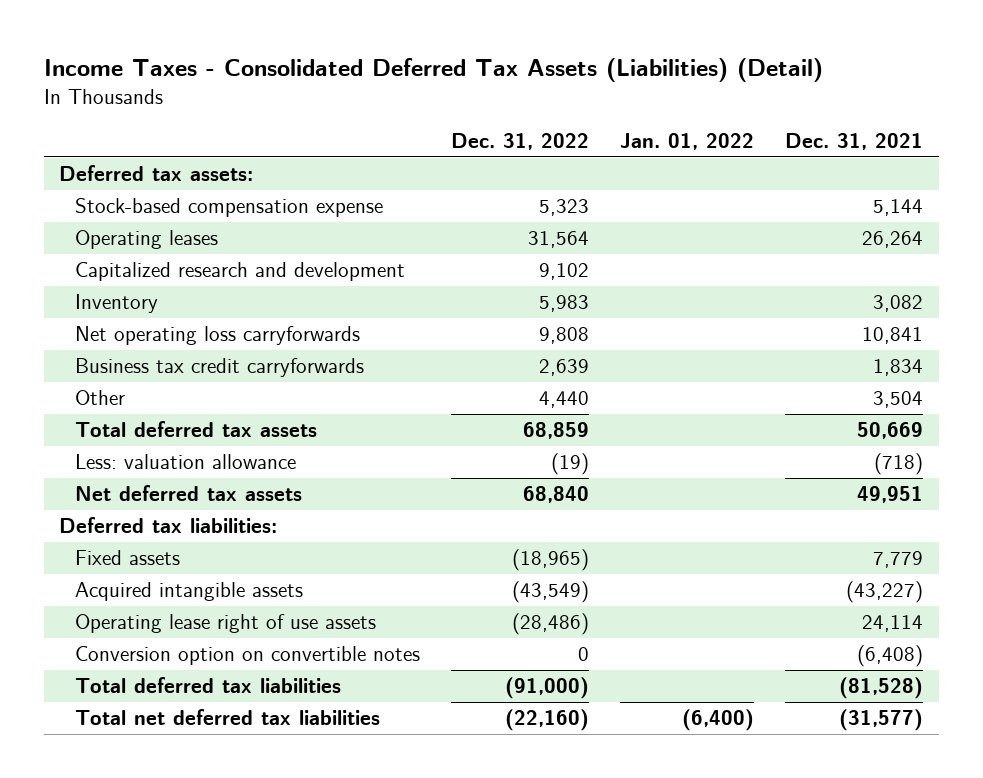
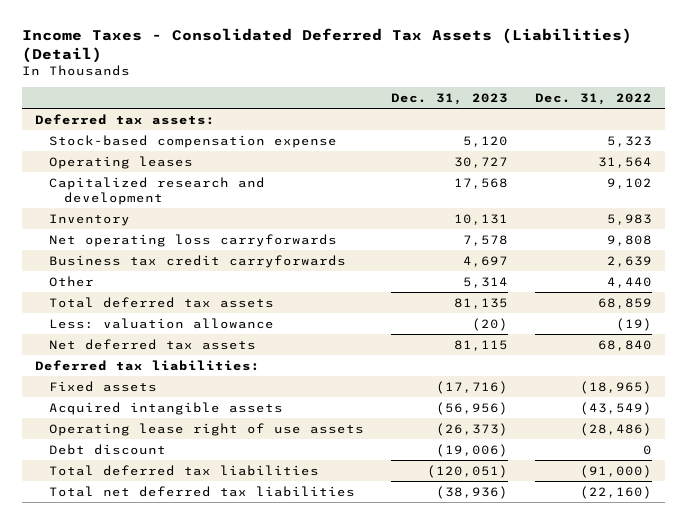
[620,133,755,151] Jan. 01, 2022 -> none
[785,133,924,151] Dec. 31, 2021 -> none
none -> [391,92,509,105] Dec. 31, 2023
[74,646,420,666] Conversion option on convertible notes -> none
none -> [49,443,167,455] Debt discount

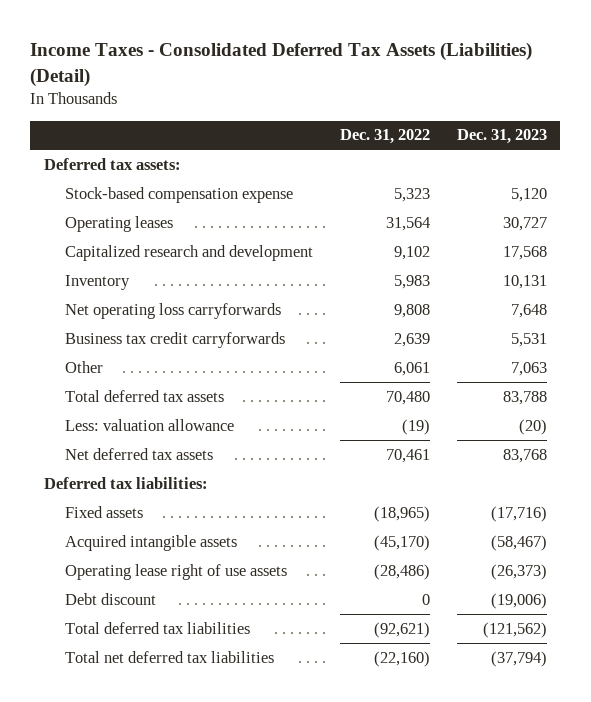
[463,234,509,246] 7,578 -> [510,303,547,318] 7,648
[463,255,509,267] 4,697 -> [510,332,547,347] 5,531
[463,276,509,288] 5,314 -> [510,361,547,376] 7,063
[606,276,652,288] 4,440 -> [393,361,430,376] 6,061
[454,297,509,309] 81,135 -> [502,390,547,405] 83,788
[597,297,652,309] 68,859 -> [385,390,430,405] 70,480
[454,339,509,351] 81,115 -> [502,448,547,463] 83,768
[597,339,652,351] 68,840 -> [385,448,430,463] 70,461
[436,401,509,415] (56,956) -> [490,534,547,551] (58,467)
[579,401,652,415] (43,549) -> [373,534,430,551] (45,170)
[427,464,509,478] (120,051) -> [482,621,547,638] (121,562)
[579,464,652,478] (91,000) -> [373,621,430,638] (92,621)
[436,485,509,499] (38,936) -> [490,650,547,667] (37,794)

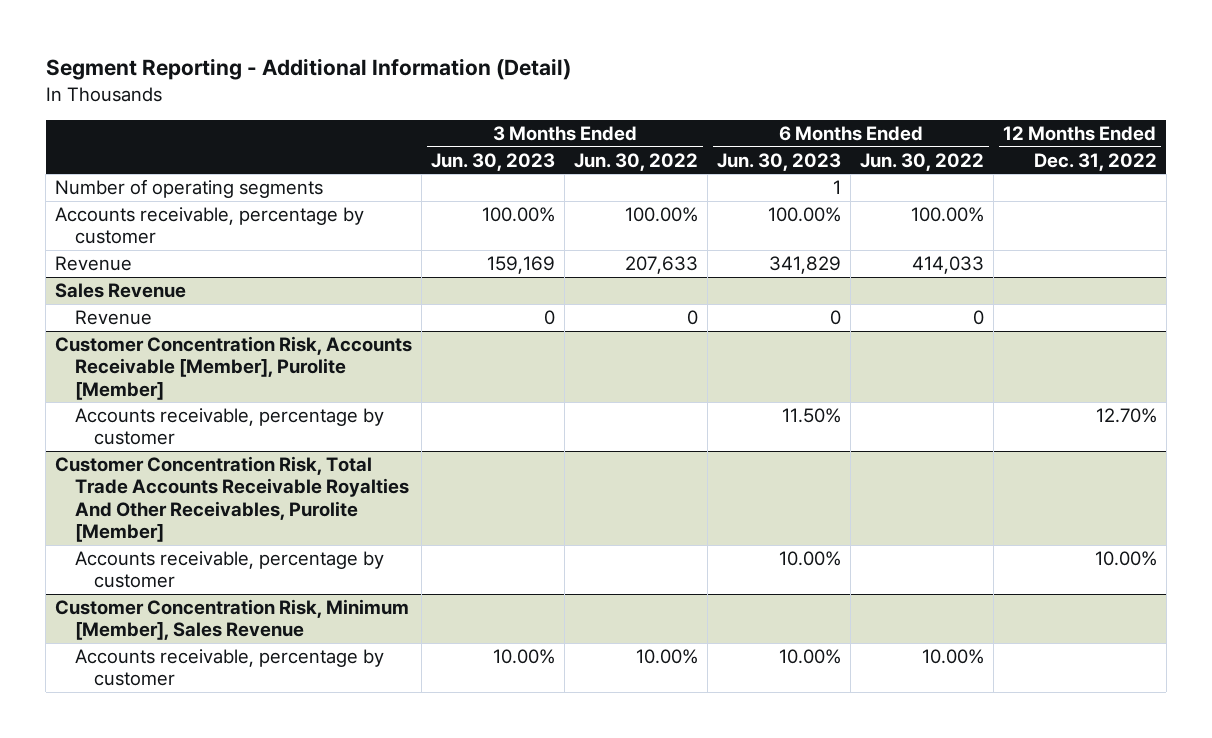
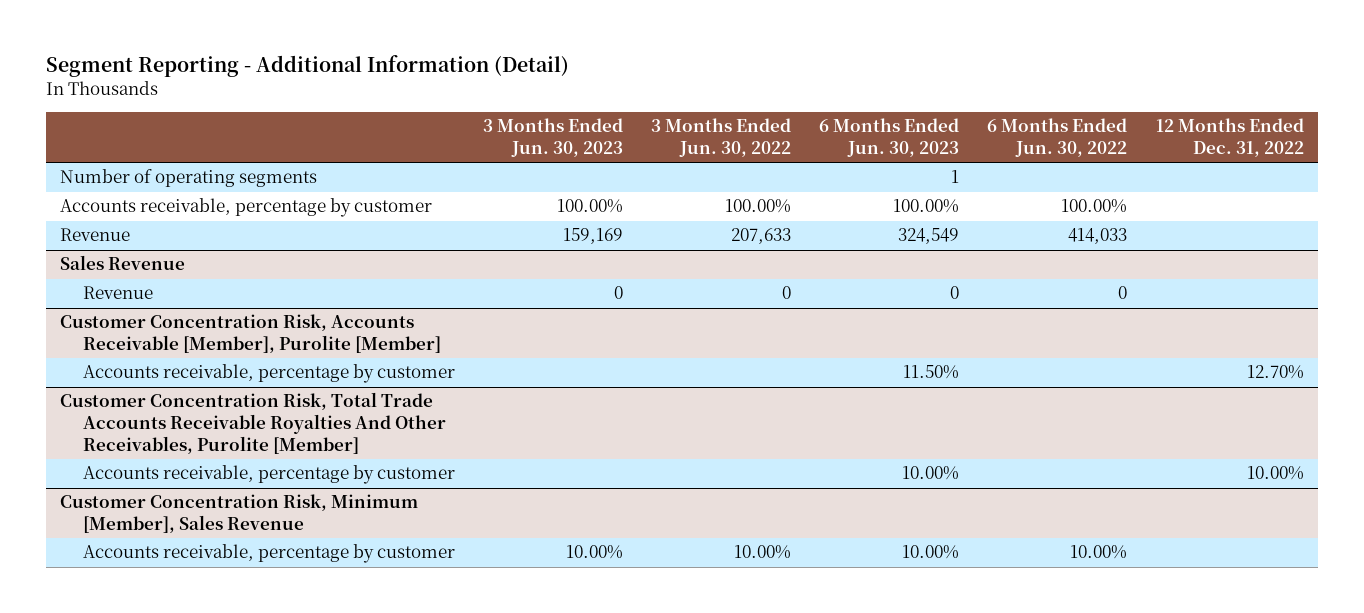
[769,256,842,275] 341,829 -> [898,228,960,245] 324,549

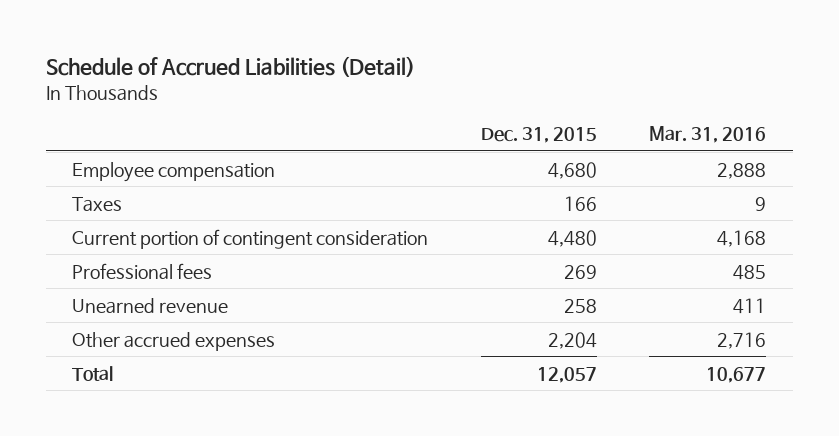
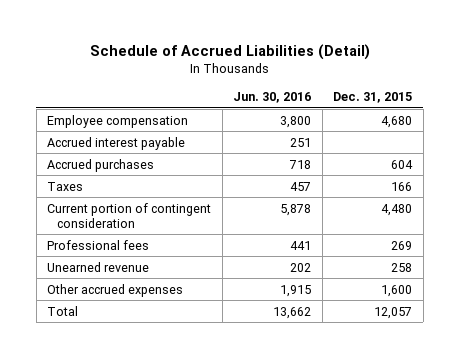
[649,126,767,144] Mar. 31, 2016 -> none
none -> [233,91,312,103] Jun. 30, 2016
none -> [47,136,186,150] Accrued interest payable
none -> [47,158,155,172] Accrued purchases
[547,331,597,349] 2,204 -> [381,284,413,297] 1,600

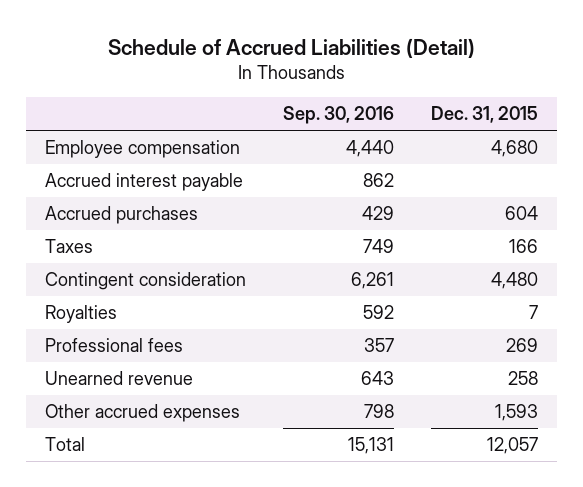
[233,91,312,103] Jun. 30, 2016 -> none
none -> [283,106,395,125] Sep. 30, 2016
[47,202,212,228] Current portion of contingent consideration -> [44,272,246,291] Contingent consideration
none -> [44,305,117,324] Royalties
[381,284,413,297] 1,600 -> [495,404,539,422] 1,593

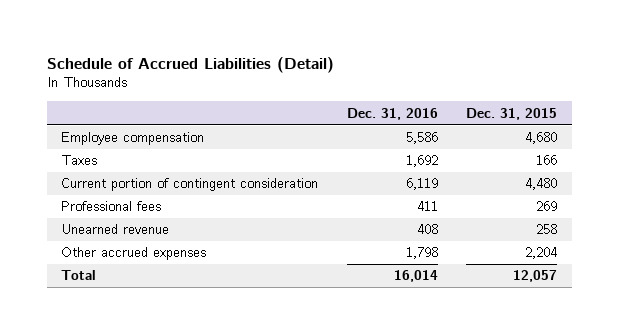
[283,106,395,125] Sep. 30, 2016 -> none
none -> [346,107,438,120] Dec. 31, 2016
[44,173,243,192] Accrued interest payable -> none
[44,206,198,225] Accrued purchases -> none
[44,305,117,324] Royalties -> none
[44,272,246,291] Contingent consideration -> [61,178,319,192] Current portion of contingent consideration
[495,404,539,422] 1,593 -> [525,247,558,260] 2,204

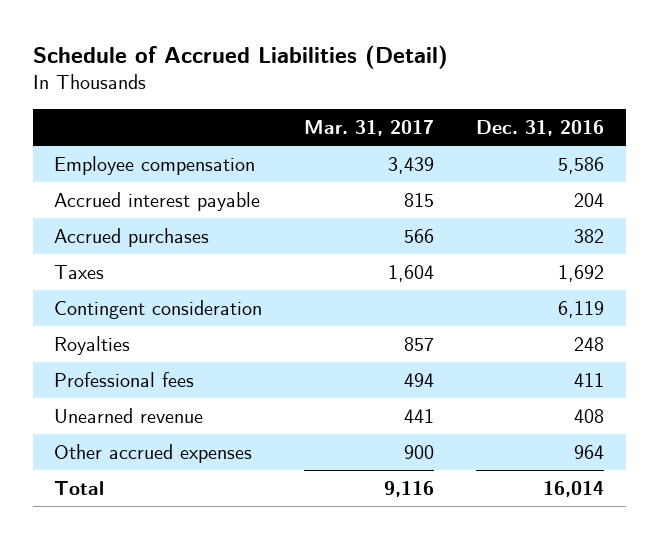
[466,107,558,120] Dec. 31, 2015 -> none
none -> [304,119,435,136] Mar. 31, 2017
none -> [53,191,260,211] Accrued interest payable
none -> [53,227,209,247] Accrued purchases
[61,178,319,192] Current portion of contingent consideration -> [53,299,262,319] Contingent consideration
none -> [53,335,130,355] Royalties
[405,247,438,260] 1,798 -> [574,444,605,459] 964

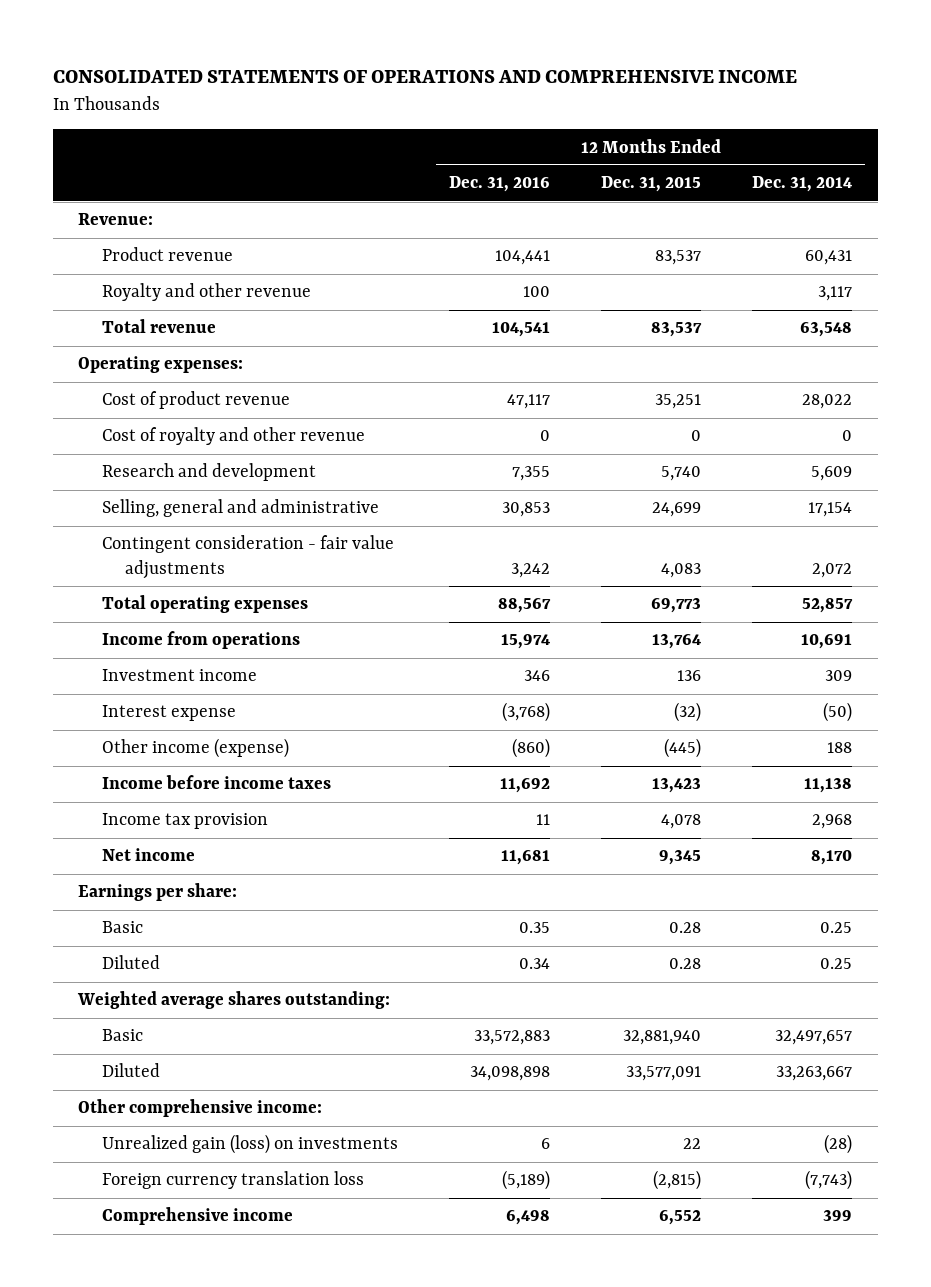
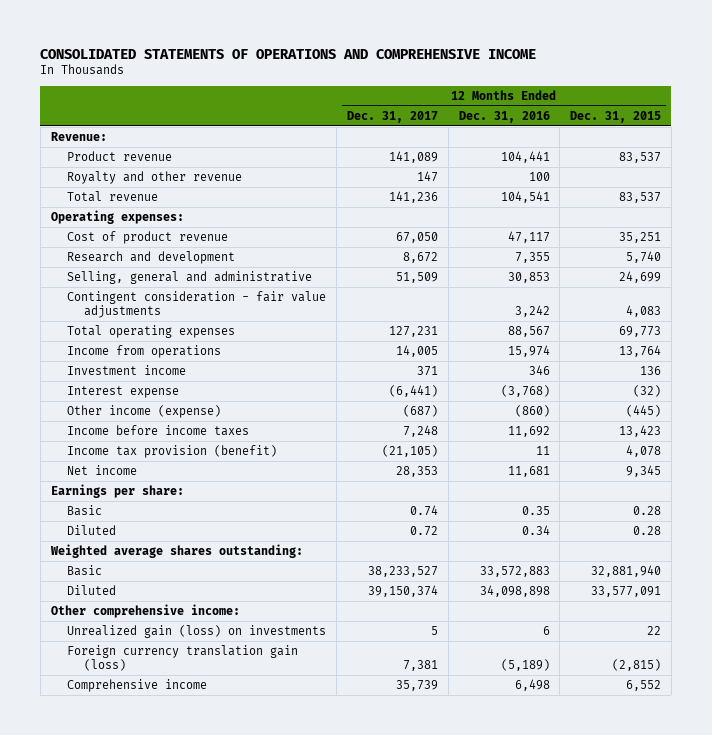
[752,176,853,193] Dec. 31, 2014 -> none
none -> [347,110,439,123] Dec. 31, 2017
[101,427,365,446] Cost of royalty and other revenue -> none
[101,813,268,830] Income tax provision -> [67,445,278,459] Income tax provision (benefit)
[101,1171,364,1190] Foreign currency translation loss -> [67,645,299,671] Foreign currency translation gain (loss)

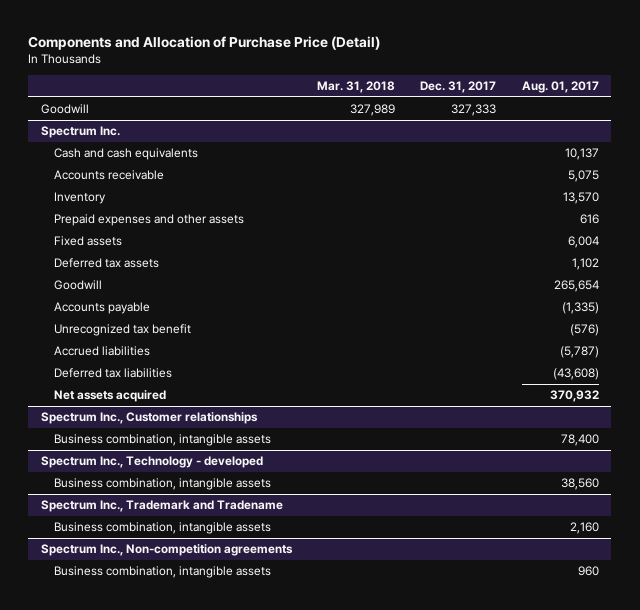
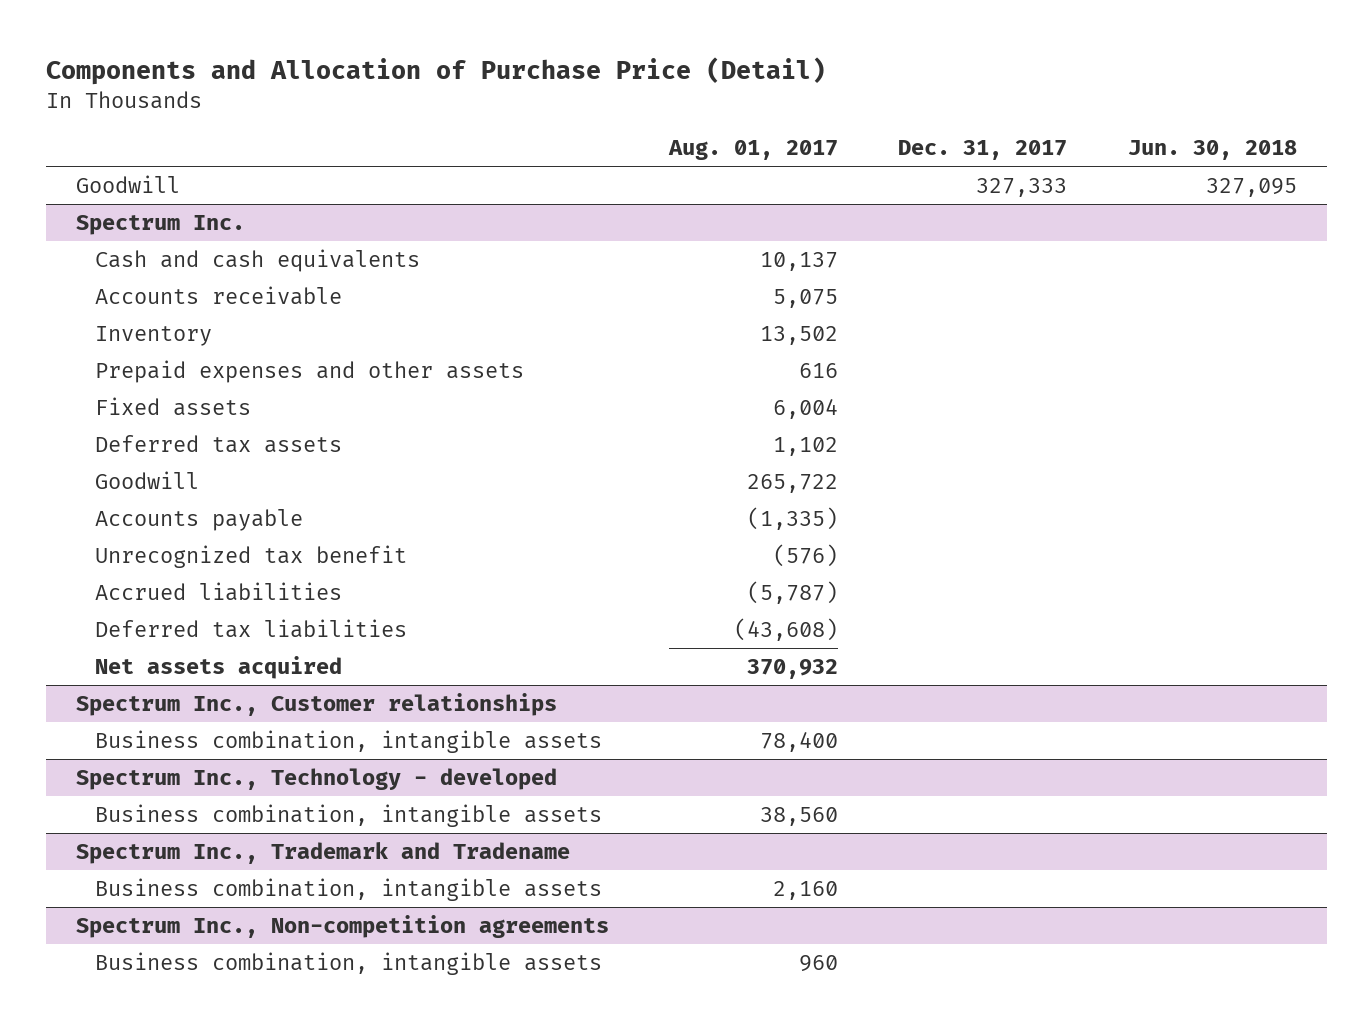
[317,81,396,94] Mar. 31, 2018 -> none
none -> [1127,140,1297,161] Jun. 30, 2018
[562,192,599,205] 13,570 -> [759,326,838,346] 13,502
[553,280,599,293] 265,654 -> [746,474,838,494] 265,722

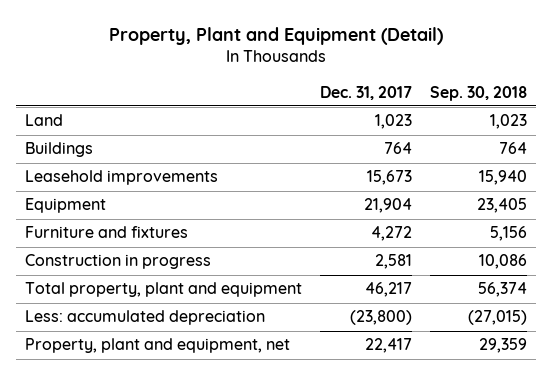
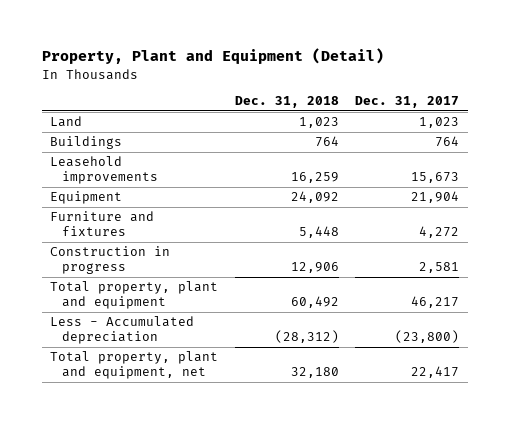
[429,85,527,101] Sep. 30, 2018 -> none
none -> [234,96,339,109] Dec. 31, 2018
[25,310,266,326] Less: accumulated depreciation -> [50,316,195,345] Less - Accumulated depreciation
[25,338,291,354] Property, plant and equipment, net -> [50,351,219,380] Total property, plant and equipment, net

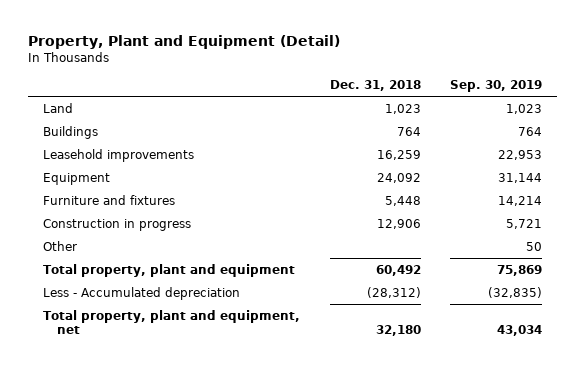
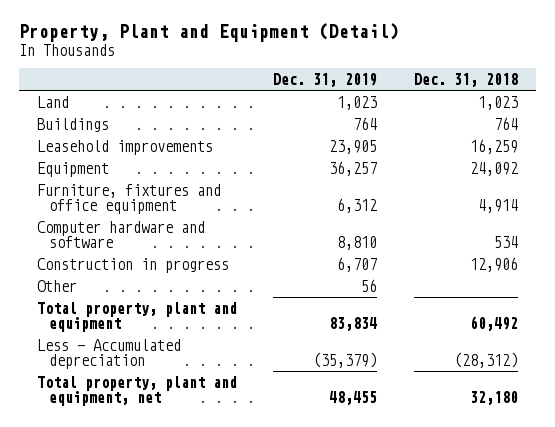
[450,80,543,93] Sep. 30, 2019 -> none
none -> [273,73,378,88] Dec. 31, 2019
[42,194,175,205] Furniture and fixtures -> [36,183,221,214] Furniture, fixtures and office equipment
[384,195,421,206] 5,448 -> [477,198,518,213] 4,914
none -> [36,220,205,248] Computer hardware and software

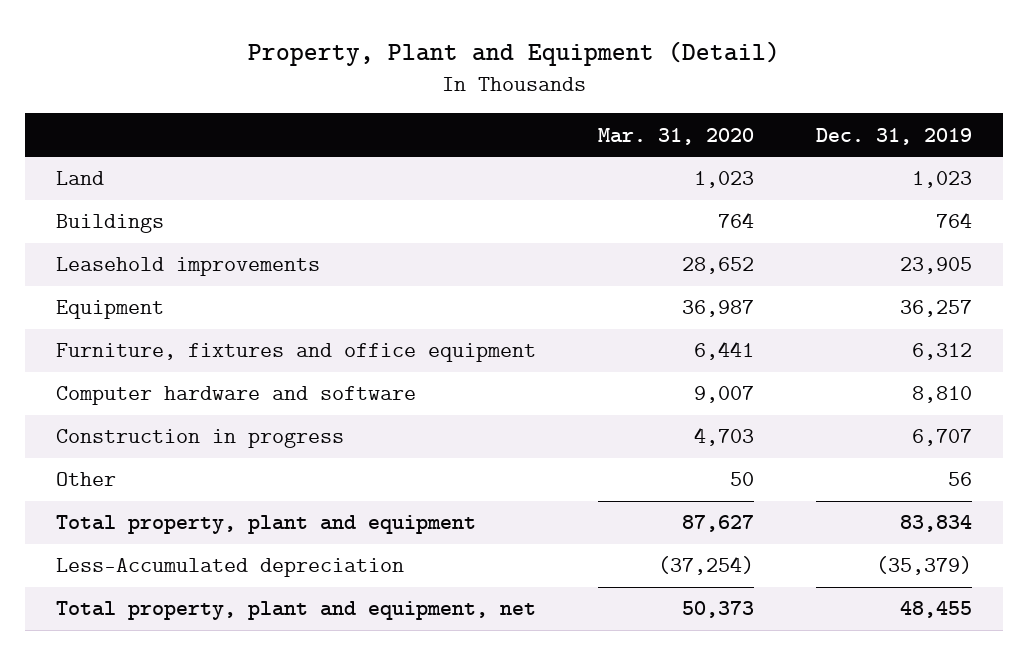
[413,73,518,88] Dec. 31, 2018 -> none
none -> [597,127,754,145] Mar. 31, 2020
[36,338,181,369] Less - Accumulated depreciation -> [56,558,405,578] Less-Accumulated depreciation

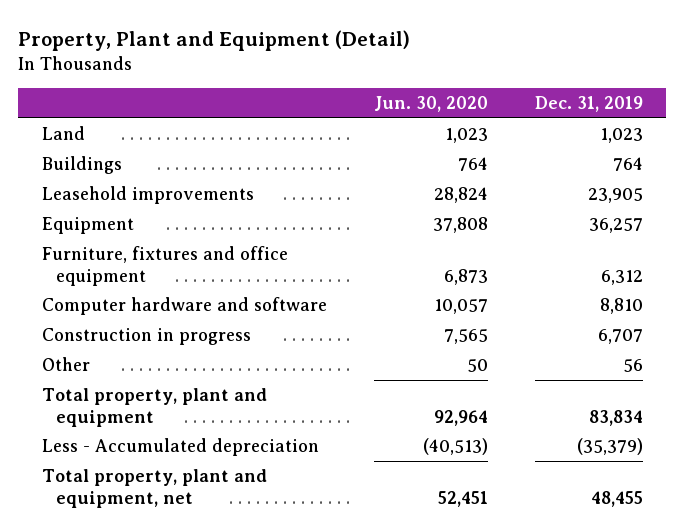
[597,127,754,145] Mar. 31, 2020 -> none
none -> [373,96,488,113] Jun. 30, 2020
[56,558,405,578] Less-Accumulated depreciation -> [41,438,319,457] Less - Accumulated depreciation

